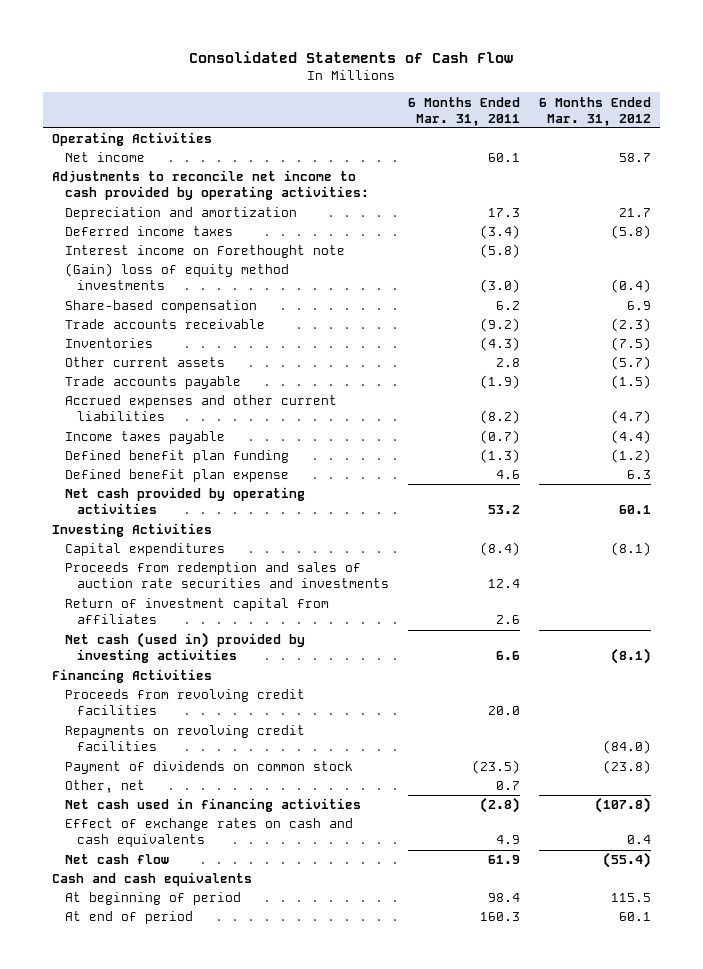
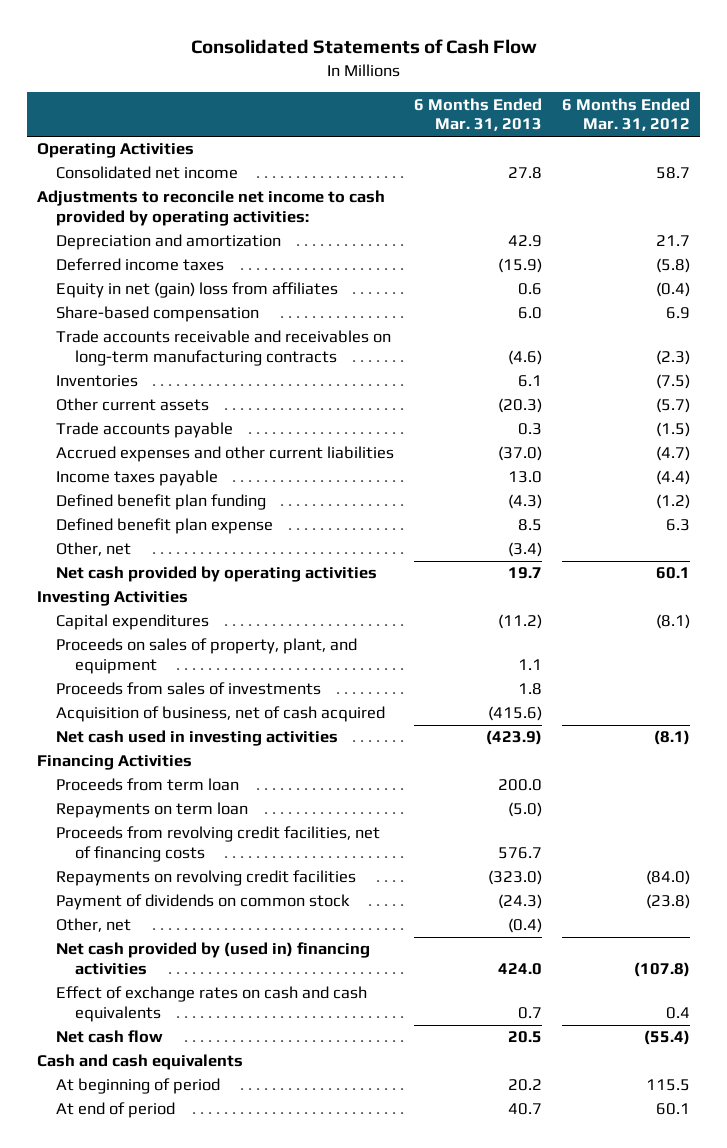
[408,96,521,126] 6 Months Ended Mar. 31, 2011 -> none
none -> [414,97,543,132] 6 Months Ended Mar. 31, 2013
[64,152,145,163] Net income -> [56,166,239,180] Consolidated net income
[64,245,345,259] Interest income on Forethought note -> none
[64,263,289,291] (Gain) loss of equity method investments -> [56,282,339,299] Equity in net (gain) loss from affiliates
[64,319,265,330] Trade accounts receivable -> [56,330,392,366] Trade accounts receivable and receivables on long-term manufacturing contracts
none -> [56,542,132,557] Other, net
[64,598,329,625] Return of investment capital from affiliates -> none
none -> [56,638,358,674] Proceeds on sales of property, plant, and equipment
[64,562,390,589] Proceeds from redemption and sales of auction rate securities and investments -> [56,682,322,696] Proceeds from sales of investments
none -> [56,706,386,723] Acquisition of business, net of cash acquired
[64,632,305,664] Net cash (used in) provided by investing activities -> [56,730,339,747] Net cash used in investing activities
none -> [56,778,240,792] Proceeds from term loan
none -> [56,802,249,819] Repayments on term loan
[64,689,305,716] Proceeds from revolving credit facilities -> [56,826,381,862] Proceeds from revolving credit facilities, net of financing costs
[64,798,361,813] Net cash used in financing activities -> [56,942,371,975] Net cash provided by (used in) financing activities

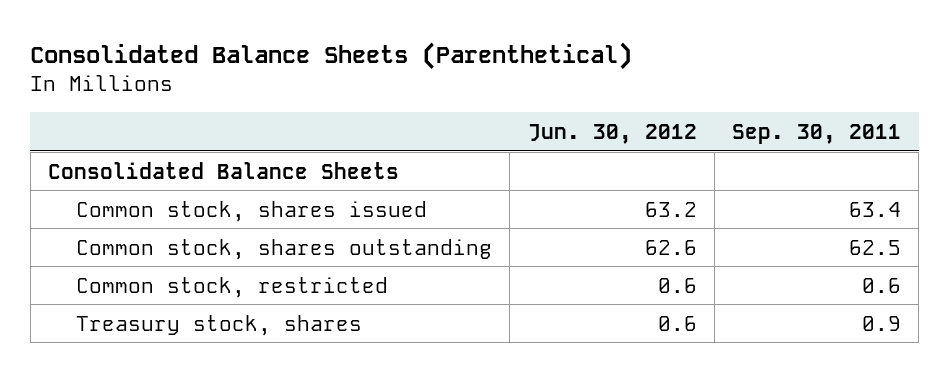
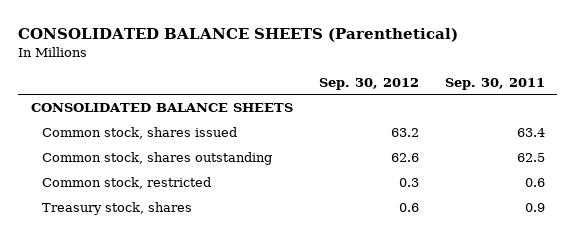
[30,41,633,70] Consolidated Balance Sheets (Parenthetical) -> [18,27,459,42] CONSOLIDATED BALANCE SHEETS (Parenthetical)
[527,123,697,144] Jun. 30, 2012 -> none
none -> [318,77,419,90] Sep. 30, 2012
[48,161,400,179] Consolidated Balance Sheets -> [31,103,294,113] CONSOLIDATED BALANCE SHEETS

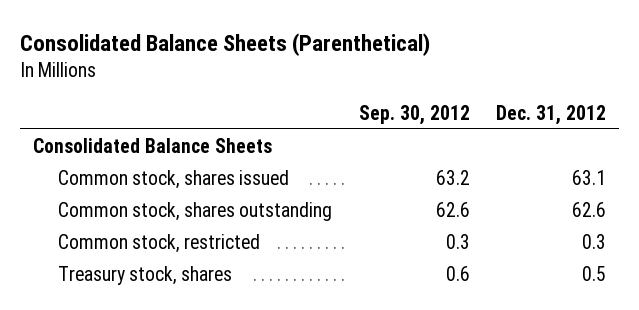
[18,27,459,42] CONSOLIDATED BALANCE SHEETS (Parenthetical) -> [20,32,431,56] Consolidated Balance Sheets (Parenthetical)
[444,77,545,90] Sep. 30, 2011 -> none
none -> [495,104,606,125] Dec. 31, 2012
[31,103,294,113] CONSOLIDATED BALANCE SHEETS -> [33,137,273,153] Consolidated Balance Sheets

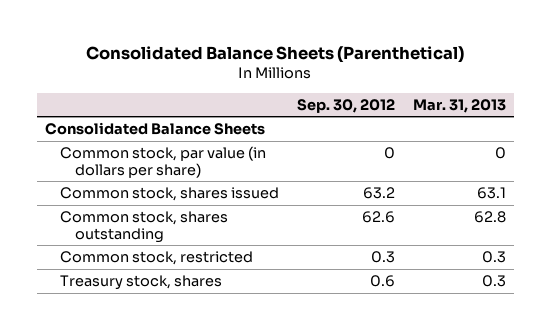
[495,104,606,125] Dec. 31, 2012 -> none
none -> [412,98,506,113] Mar. 31, 2013
none -> [60,146,267,178] Common stock, par value (in dollars per share)

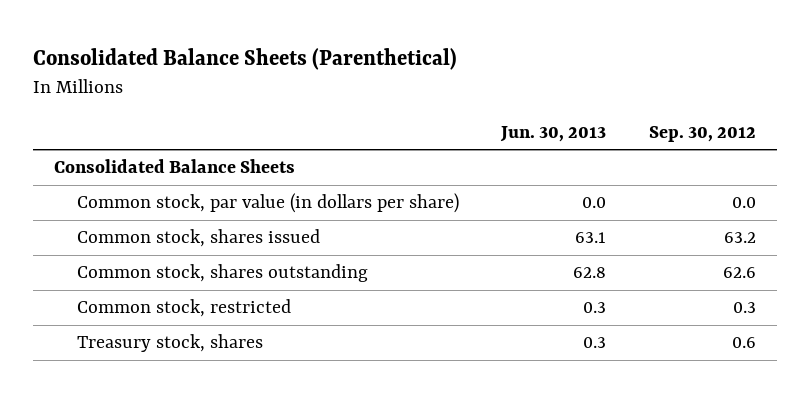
[412,98,506,113] Mar. 31, 2013 -> none
none -> [500,125,607,142] Jun. 30, 2013
[383,147,395,160] 0 -> [732,197,757,209] 0.0

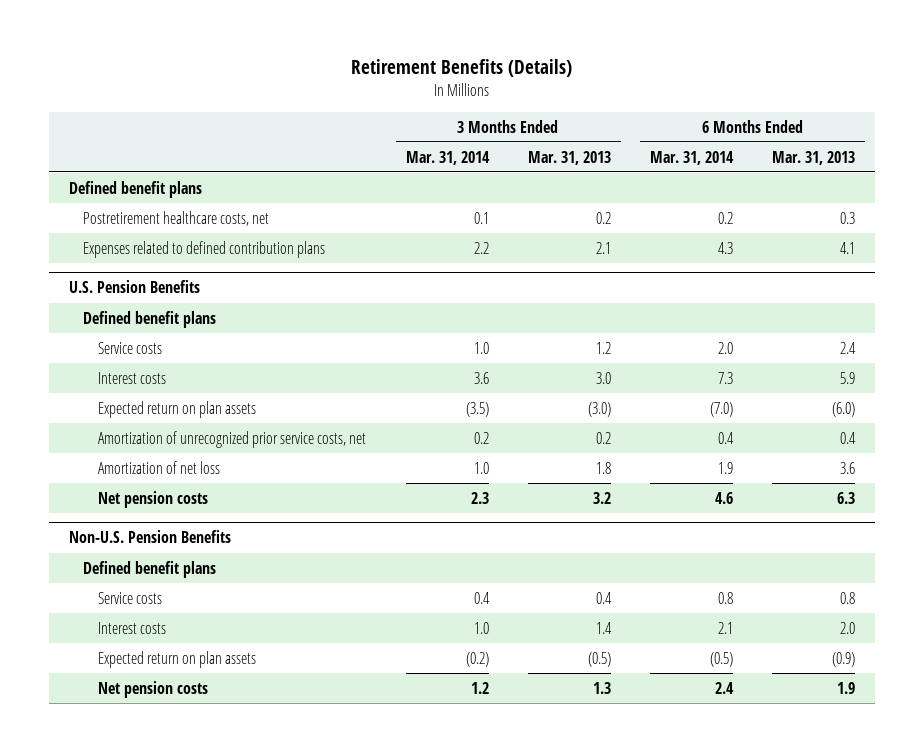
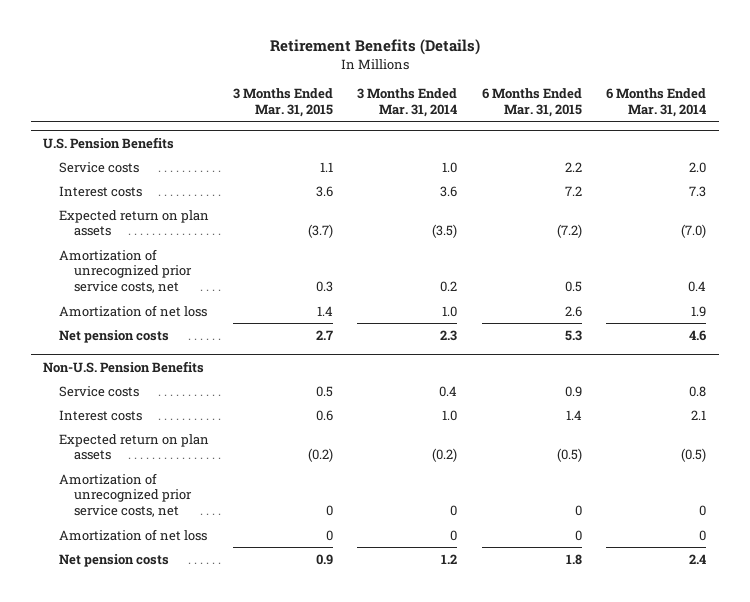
[527,150,611,165] Mar. 31, 2013 -> none
[772,150,856,165] Mar. 31, 2013 -> none
none -> [233,88,334,118] 3 Months Ended Mar. 31, 2015
none -> [481,88,582,118] 6 Months Ended Mar. 31, 2015
[68,180,202,198] Defined benefit plans -> none
[83,210,270,226] Postretirement healthcare costs, net -> none
[83,240,326,258] Expenses related to defined contribution plans -> none
[83,310,217,328] Defined benefit plans -> none
[83,560,217,578] Defined benefit plans -> none
none -> [58,472,192,518] Amortization of unrecognized prior service costs, net
none -> [58,528,207,541] Amortization of net loss

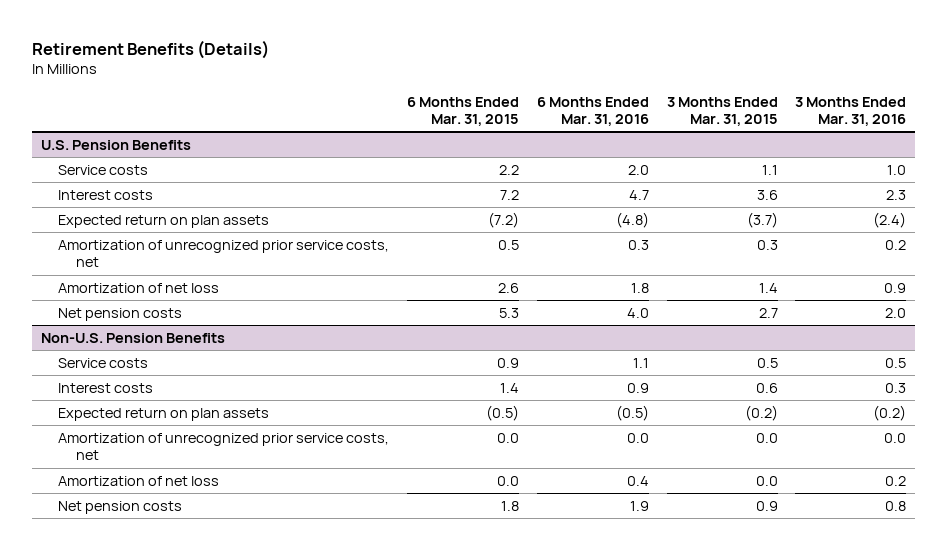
[357,88,458,118] 3 Months Ended Mar. 31, 2014 -> none
[606,88,707,118] 6 Months Ended Mar. 31, 2014 -> none
none -> [536,96,649,126] 6 Months Ended Mar. 31, 2016
none -> [795,96,907,126] 3 Months Ended Mar. 31, 2016
[326,505,334,517] 0 -> [755,432,778,443] 0.0
[574,505,582,517] 0 -> [497,432,520,443] 0.0
[326,529,334,541] 0 -> [755,475,778,486] 0.0
[574,529,582,541] 0 -> [497,475,520,486] 0.0

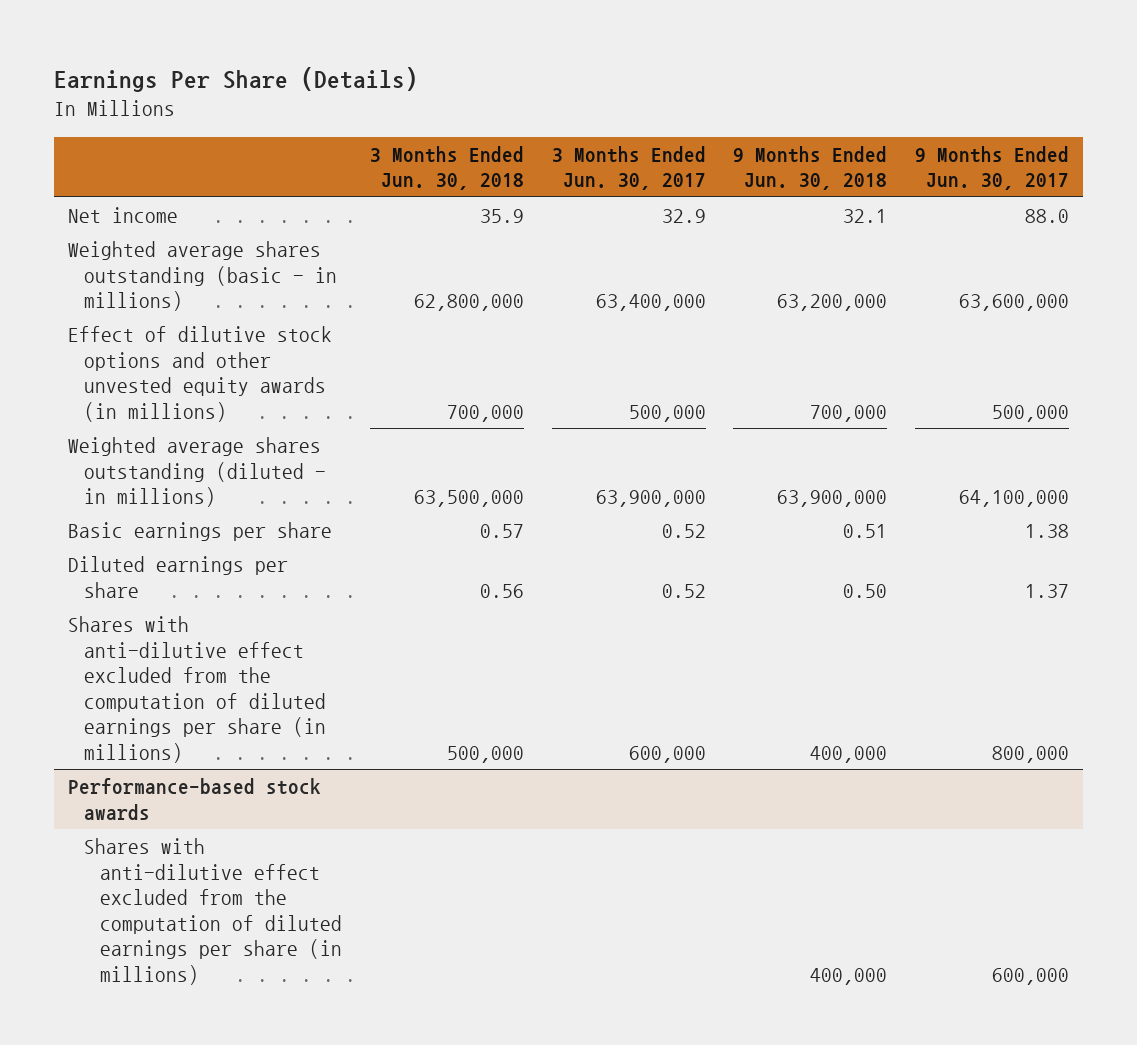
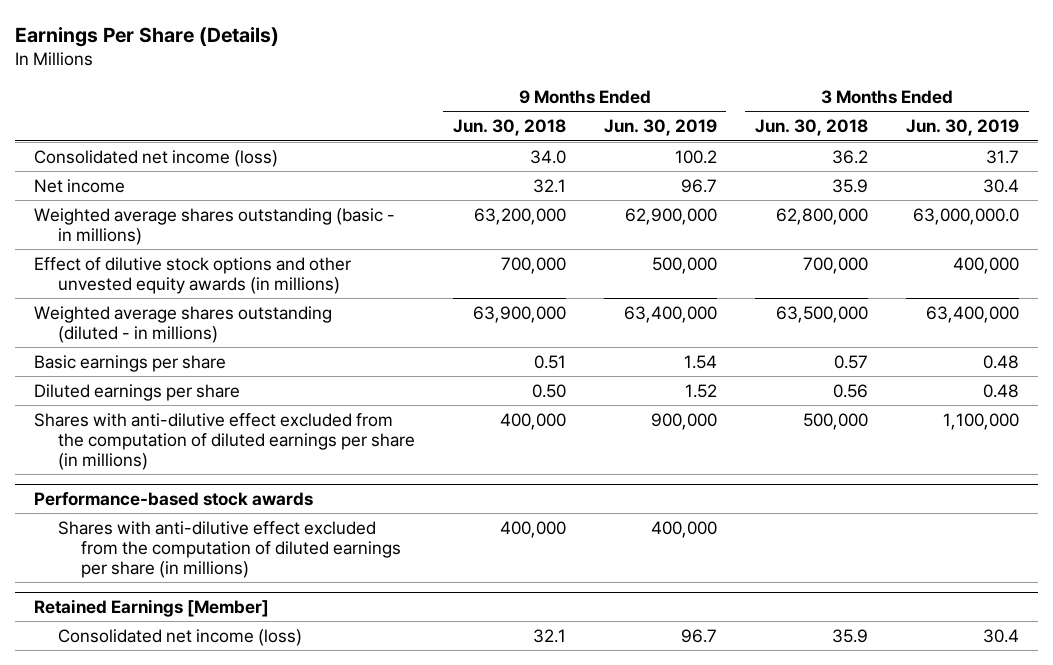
[551,145,706,191] 3 Months Ended Jun. 30, 2017 -> none
[915,145,1070,191] 9 Months Ended Jun. 30, 2017 -> none
none -> [603,119,717,137] Jun. 30, 2019
none -> [906,119,1020,137] Jun. 30, 2019
none -> [34,149,279,167] Consolidated net income (loss)
none -> [34,598,270,617] Retained Earnings [Member]
none -> [57,628,302,646] Consolidated net income (loss)

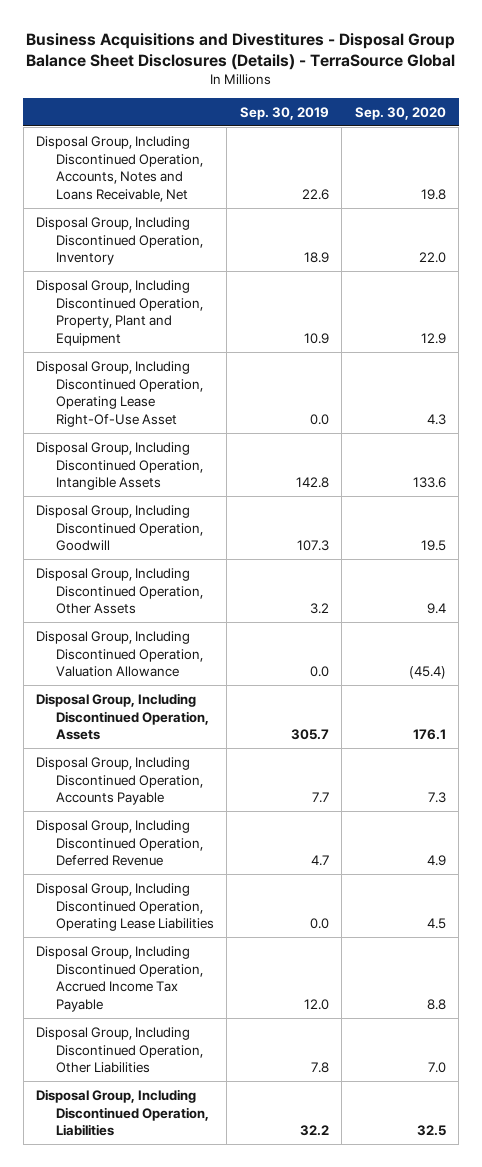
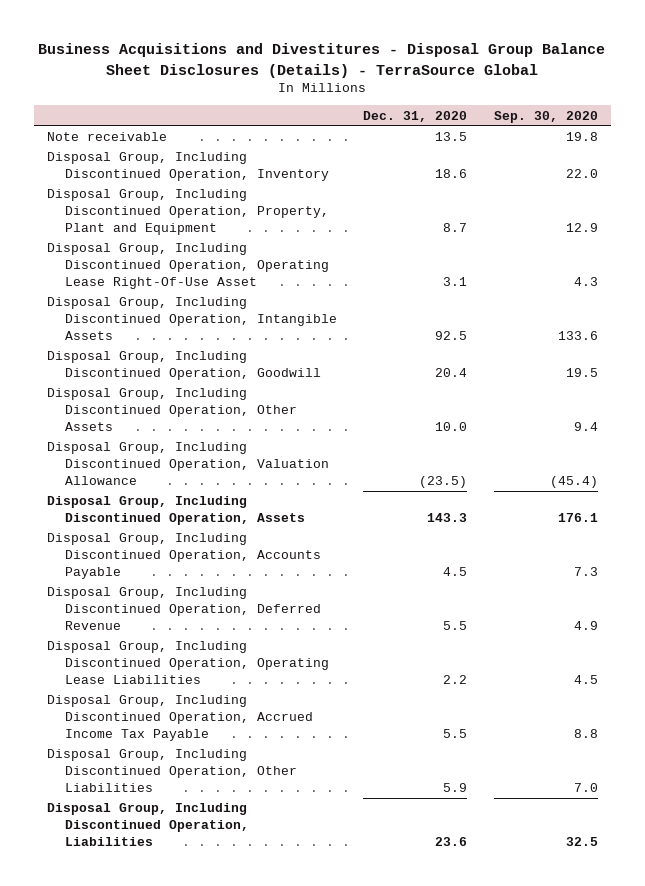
[239,106,329,120] Sep. 30, 2019 -> none
none -> [363,110,468,122] Dec. 31, 2020
[36,135,203,203] Disposal Group, Including Discontinued Operation, Accounts, Notes and Loans Receivable, Net -> [46,132,167,142] Note receivable

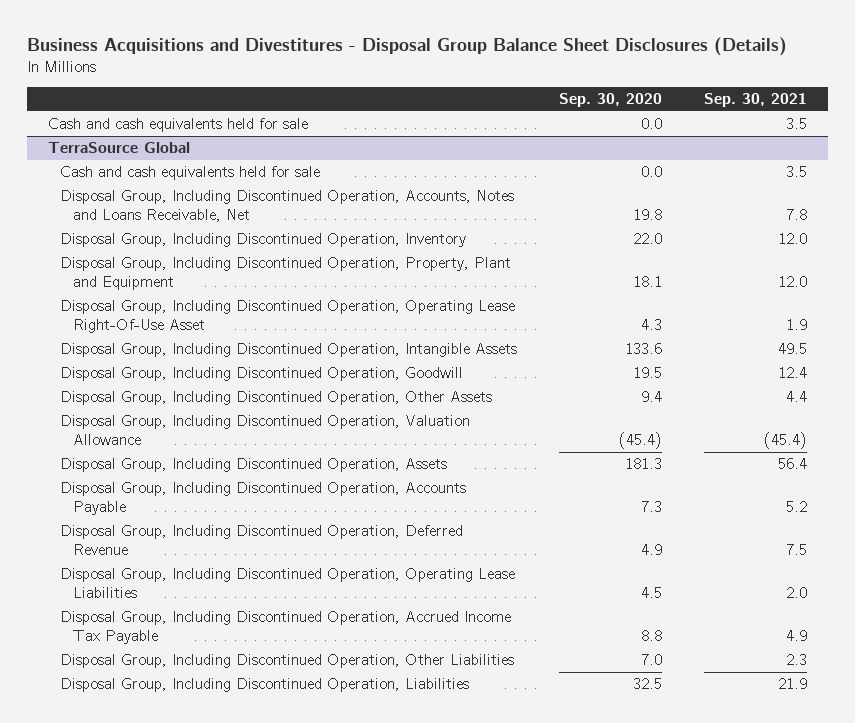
[38,43,606,78] Business Acquisitions and Divestitures - Disposal Group Balance Sheet Disclosures (Details) - TerraSource Global -> [27,36,788,56] Business Acquisitions and Divestitures - Disposal Group Balance Sheet Disclosures (Details)
[363,110,468,122] Dec. 31, 2020 -> none
none -> [703,93,807,108] Sep. 30, 2021
none -> [47,118,308,133] Cash and cash equivalents held for sale
none -> [47,142,190,154] TerraSource Global
none -> [60,166,321,181] Cash and cash equivalents held for sale
[46,132,167,142] Note receivable -> [60,190,515,223] Disposal Group, Including Discontinued Operation, Accounts, Notes and Loans Receivable, Net
[565,223,598,233] 12.9 -> [633,276,663,288] 18.1
[557,513,598,523] 176.1 -> [625,458,663,470] 181.3

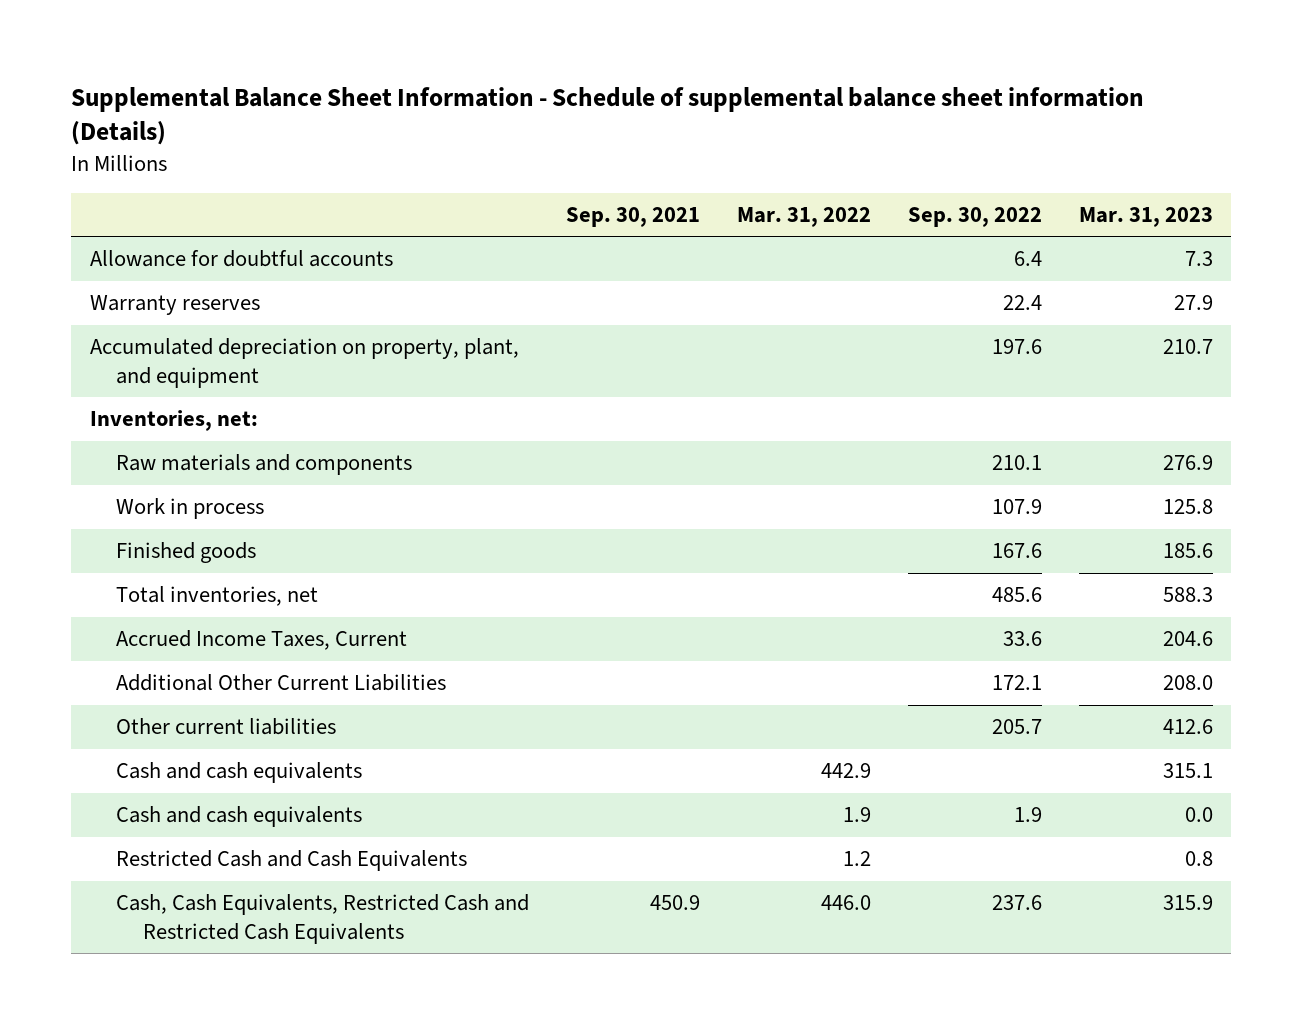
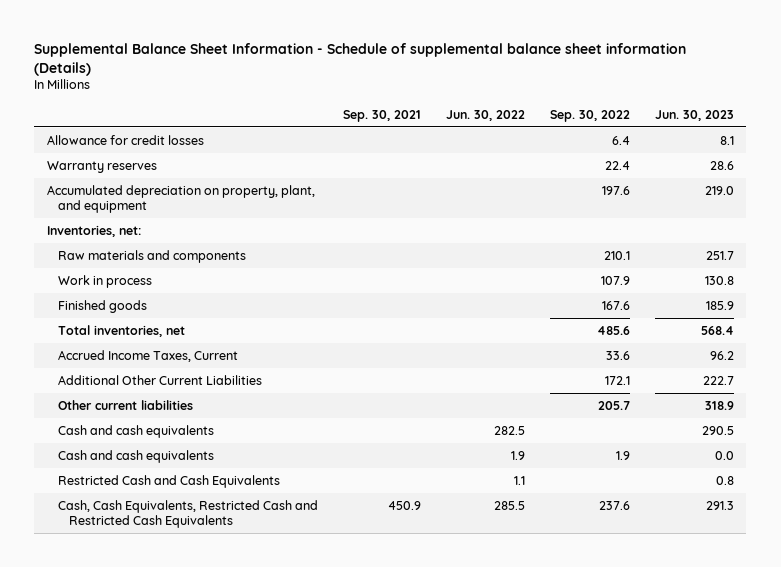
[737,206,872,227] Mar. 31, 2022 -> none
[1078,206,1213,227] Mar. 31, 2023 -> none
none -> [445,109,525,121] Jun. 30, 2022
none -> [654,109,734,121] Jun. 30, 2023
[89,250,393,268] Allowance for doubtful accounts -> [46,134,204,145] Allowance for credit losses

